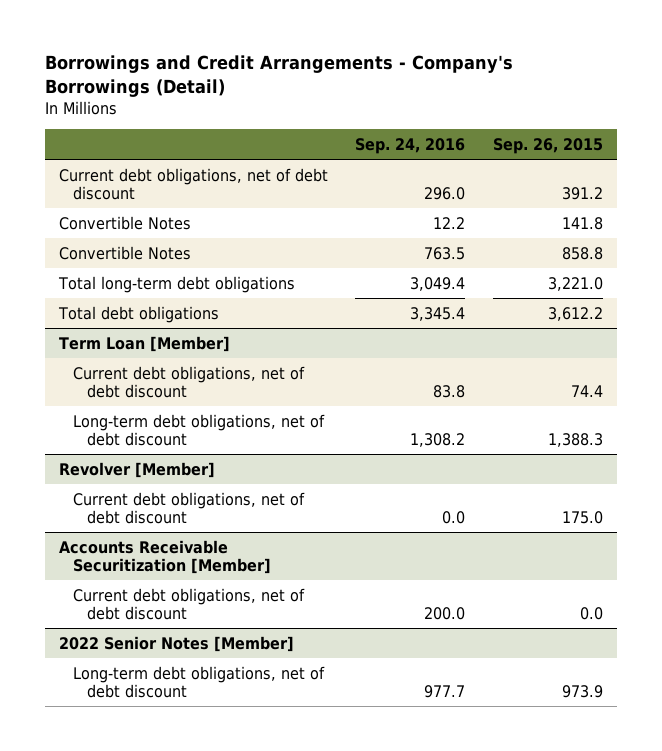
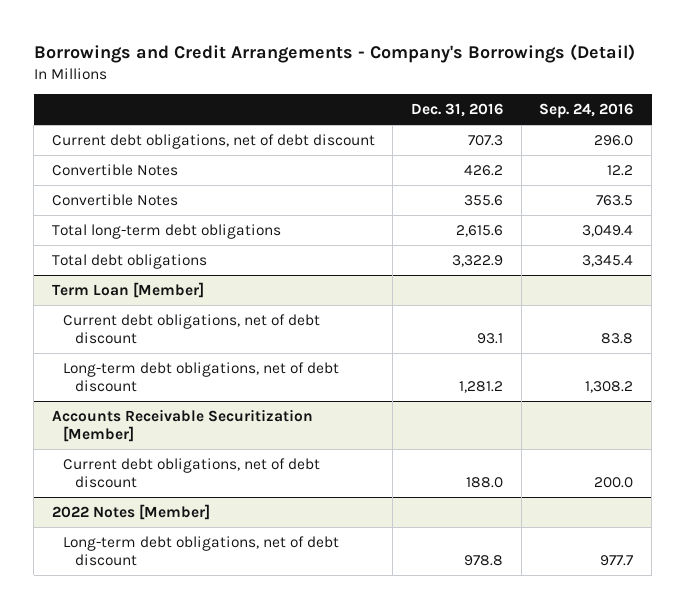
[493,138,604,155] Sep. 26, 2015 -> none
none -> [411,103,504,118] Dec. 31, 2016
[58,461,215,478] Revolver [Member] -> none
[72,491,305,524] Current debt obligations, net of debt discount -> none
[58,635,294,652] 2022 Senior Notes [Member] -> [51,503,210,520] 2022 Notes [Member]

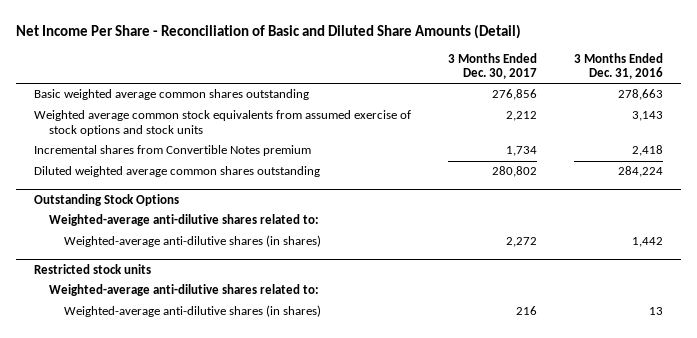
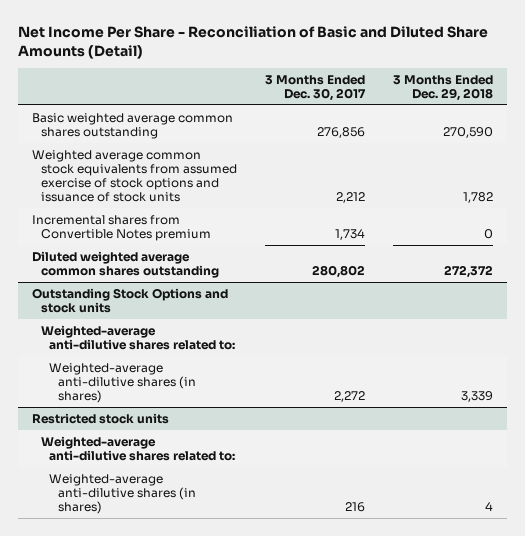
[573,52,663,80] 3 Months Ended Dec. 31, 2016 -> none
none -> [393,74,494,101] 3 Months Ended Dec. 29, 2018
[34,110,412,136] Weighted average common stock equivalents from assumed exercise of stock options and stock units -> [31,149,237,203] Weighted average common stock equivalents from assumed exercise of stock options and issuance of stock units
[34,193,180,206] Outstanding Stock Options -> [31,287,228,313] Outstanding Stock Options and stock units

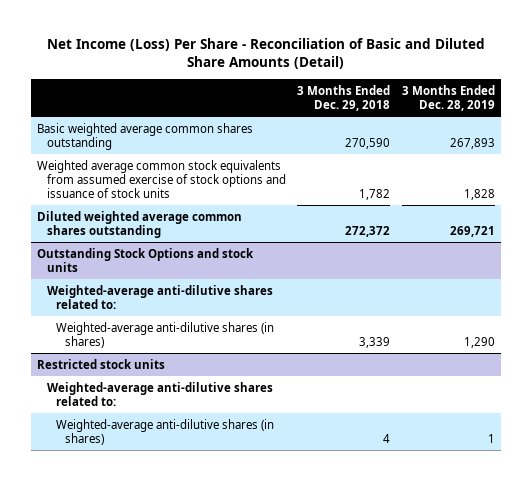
[17,25,488,59] Net Income Per Share - Reconciliation of Basic and Diluted Share Amounts (Detail) -> [47,38,486,70] Net Income (Loss) Per Share - Reconciliation of Basic and Diluted Share Amounts (Detail)
[264,74,366,101] 3 Months Ended Dec. 30, 2017 -> none
none -> [401,84,495,111] 3 Months Ended Dec. 28, 2019
[31,214,211,241] Incremental shares from Convertible Notes premium -> none

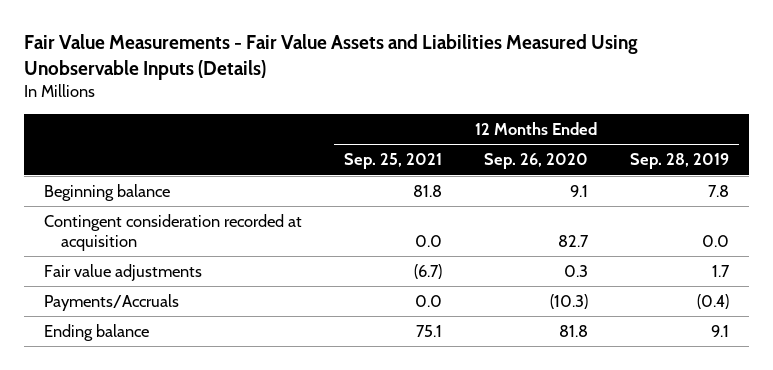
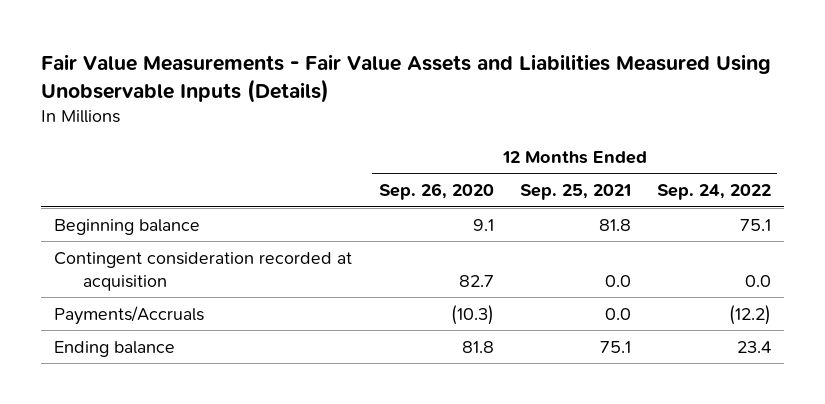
[629,153,729,170] Sep. 28, 2019 -> none
none -> [656,184,771,201] Sep. 24, 2022
[44,263,203,281] Fair value adjustments -> none

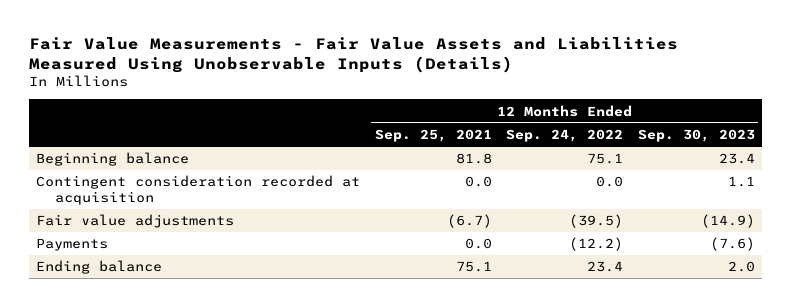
[378,183,494,201] Sep. 26, 2020 -> none
none -> [637,128,755,142] Sep. 30, 2023
none -> [35,214,234,229] Fair value adjustments
[54,305,205,325] Payments/Accruals -> [35,238,108,252] Payments

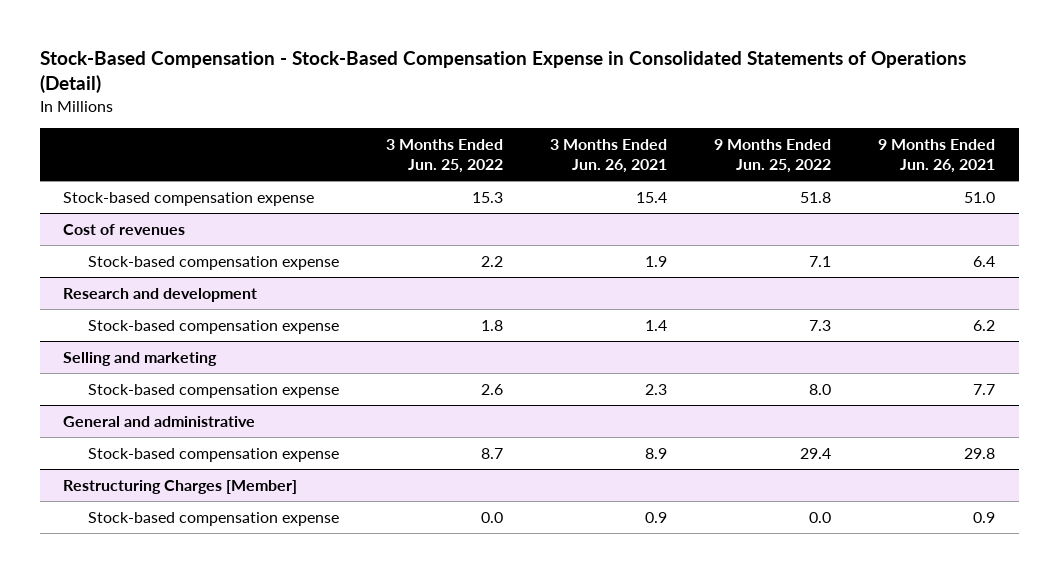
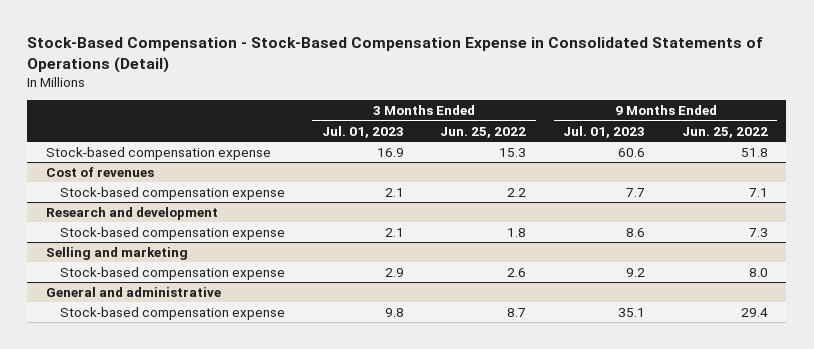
[550,138,668,173] 3 Months Ended Jun. 26, 2021 -> none
[878,138,996,173] 9 Months Ended Jun. 26, 2021 -> none
none -> [321,125,404,138] Jul. 01, 2023
none -> [563,125,646,138] Jul. 01, 2023
[63,480,298,495] Restructuring Charges [Member] -> none
[88,512,340,527] Stock-based compensation expense -> none

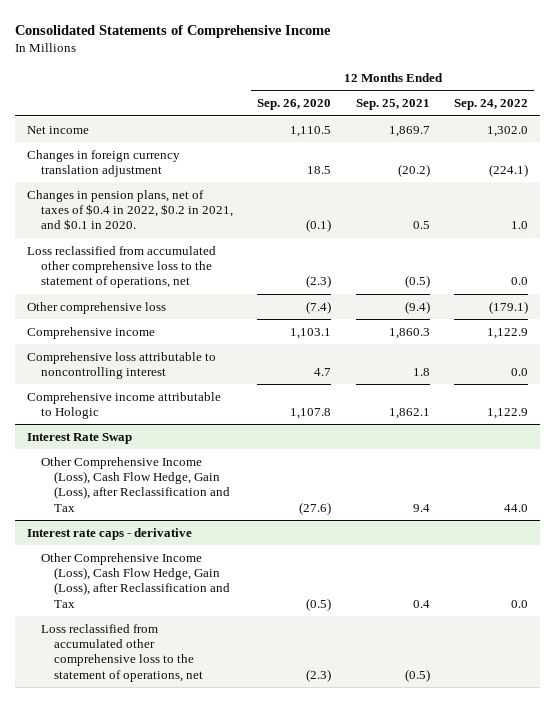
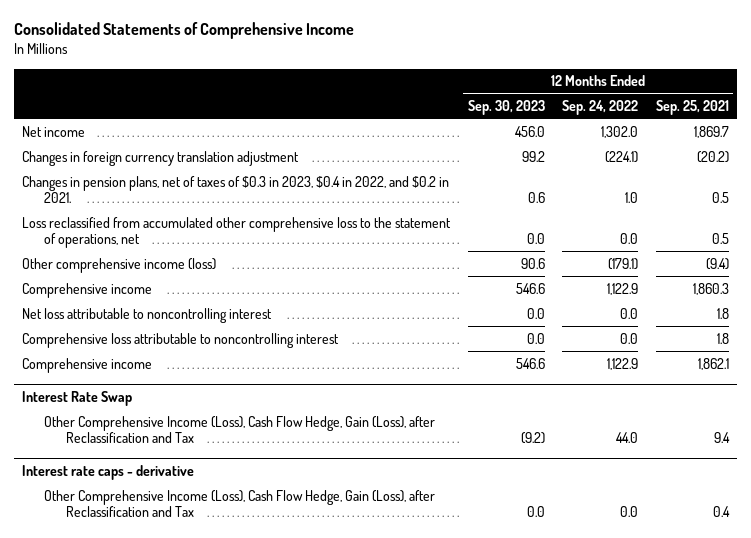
[257,99,332,111] Sep. 26, 2020 -> none
none -> [467,99,545,115] Sep. 30, 2023
[27,189,233,231] Changes in pension plans, net of taxes of $0.4 in 2022, $0.2 in 2021, and $0.1 in 2020. -> [22,175,450,203] Changes in pension plans, net of taxes of $0.3 in 2023, $0.4 in 2022, and $0.2 in 2021.
[404,275,430,289] (0.5) -> [711,232,729,244] 0.5
[27,301,167,314] Other comprehensive loss -> [22,257,217,273] Other comprehensive income (loss)
none -> [22,307,273,323] Net loss attributable to noncontrolling interest
[27,391,222,420] Comprehensive income attributable to Hologic -> [22,357,153,373] Comprehensive income
[40,623,204,682] Loss reclassified from accumulated other comprehensive loss to the statement of operations, net -> none

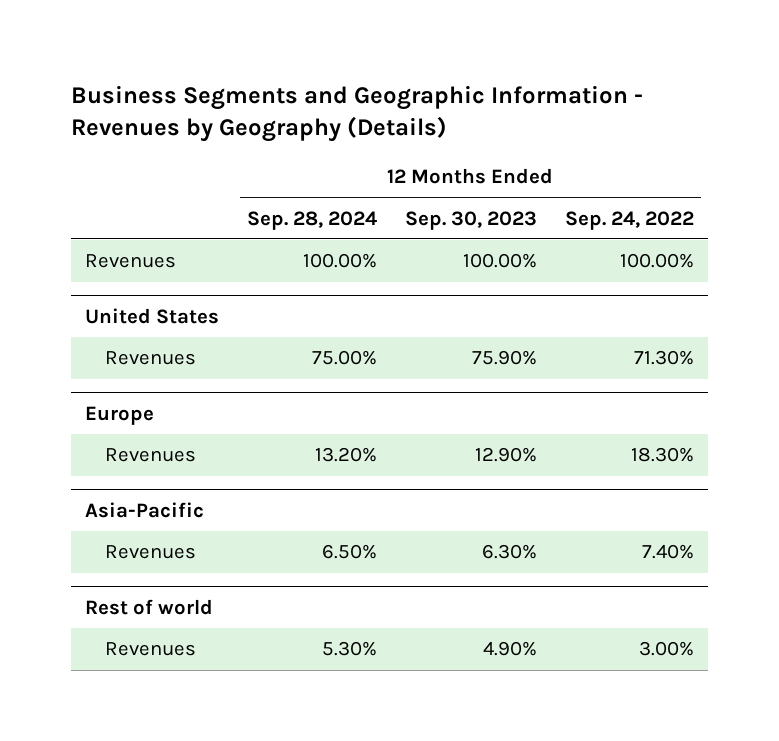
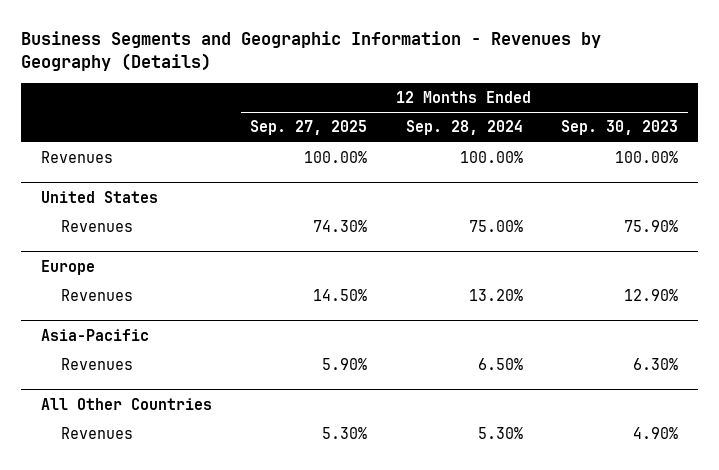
[565,210,695,230] Sep. 24, 2022 -> none
none -> [250,120,368,136] Sep. 27, 2025
[84,598,213,615] Rest of world -> [40,397,212,410] All Other Countries

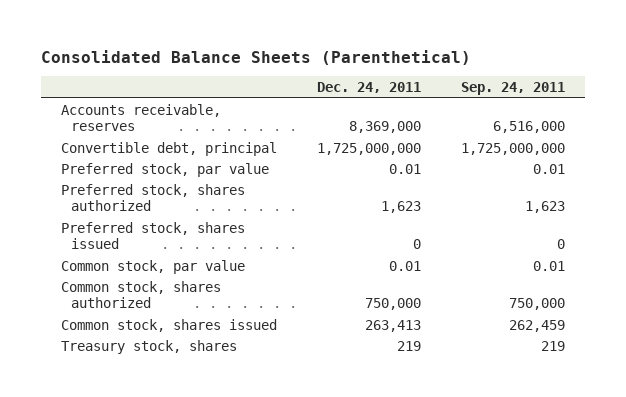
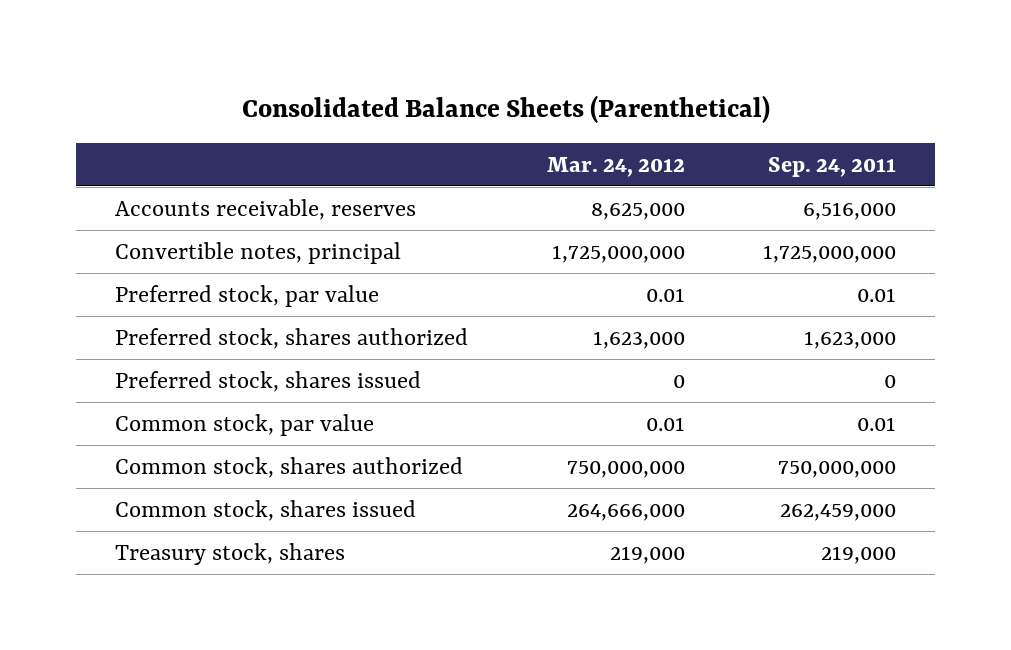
[317,82,422,94] Dec. 24, 2011 -> none
none -> [546,156,685,177] Mar. 24, 2012
[61,141,278,156] Convertible debt, principal -> [115,242,402,265] Convertible notes, principal
[524,201,565,214] 1,623 -> [804,331,897,350] 1,623,000
[508,298,565,311] 750,000 -> [778,461,897,479] 750,000,000
[508,319,565,332] 262,459 -> [780,504,897,522] 262,459,000
[540,340,565,351] 219 -> [821,546,897,565] 219,000

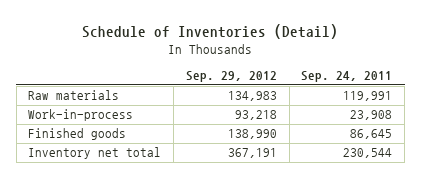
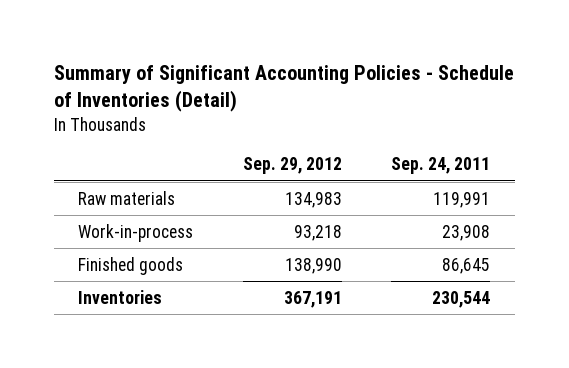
[82,23,339,39] Schedule of Inventories (Detail) -> [53,65,514,113] Summary of Significant Accounting Policies - Schedule of Inventories (Detail)
[28,147,162,160] Inventory net total -> [78,289,163,304] Inventories

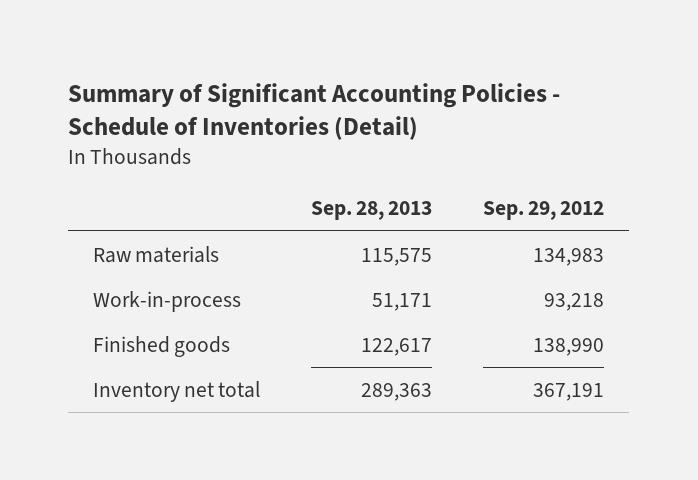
[391,157,491,175] Sep. 24, 2011 -> none
none -> [311,201,433,221] Sep. 28, 2013
[78,289,163,304] Inventories -> [93,380,261,402] Inventory net total

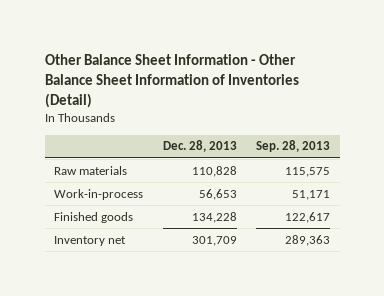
[68,82,561,141] Summary of Significant Accounting Policies - Schedule of Inventories (Detail) -> [44,53,299,108] Other Balance Sheet Information - Other Balance Sheet Information of Inventories (Detail)
[483,201,605,221] Sep. 29, 2012 -> none
none -> [162,140,237,153] Dec. 28, 2013
[93,380,261,402] Inventory net total -> [54,235,127,246] Inventory net

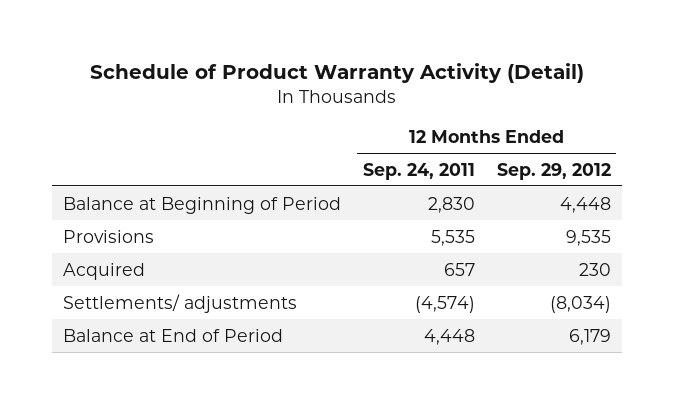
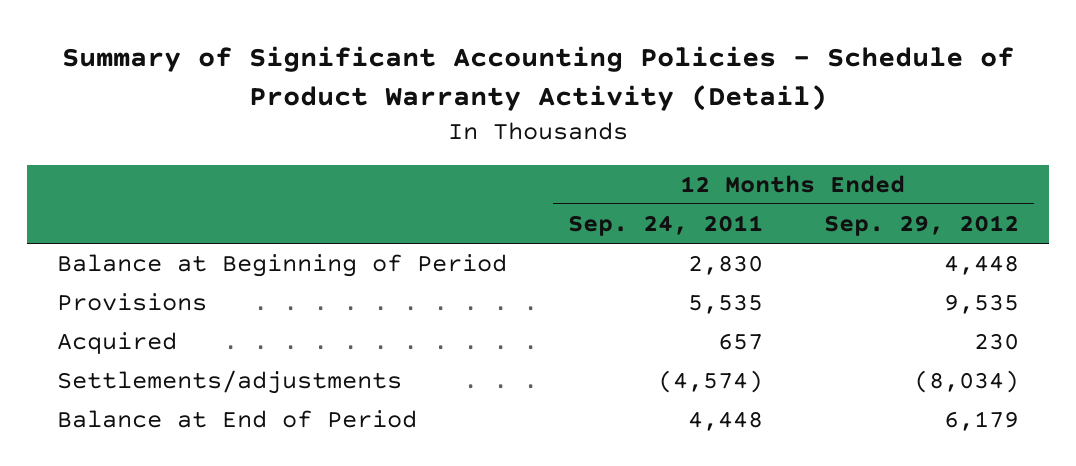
[89,63,584,84] Schedule of Product Warranty Activity (Detail) -> [61,46,1014,112] Summary of Significant Accounting Policies - Schedule of Product Warranty Activity (Detail)
[63,293,298,313] Settlements/ adjustments -> [57,370,403,395] Settlements/adjustments

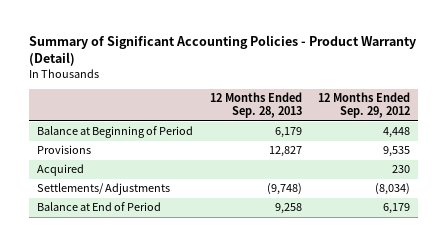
[61,46,1014,112] Summary of Significant Accounting Policies - Schedule of Product Warranty Activity (Detail) -> [29,35,417,67] Summary of Significant Accounting Policies - Product Warranty (Detail)
[567,215,763,237] Sep. 24, 2011 -> none
none -> [209,92,302,119] 12 Months Ended Sep. 28, 2013
[57,370,403,395] Settlements/adjustments -> [37,183,171,196] Settlements/ Adjustments

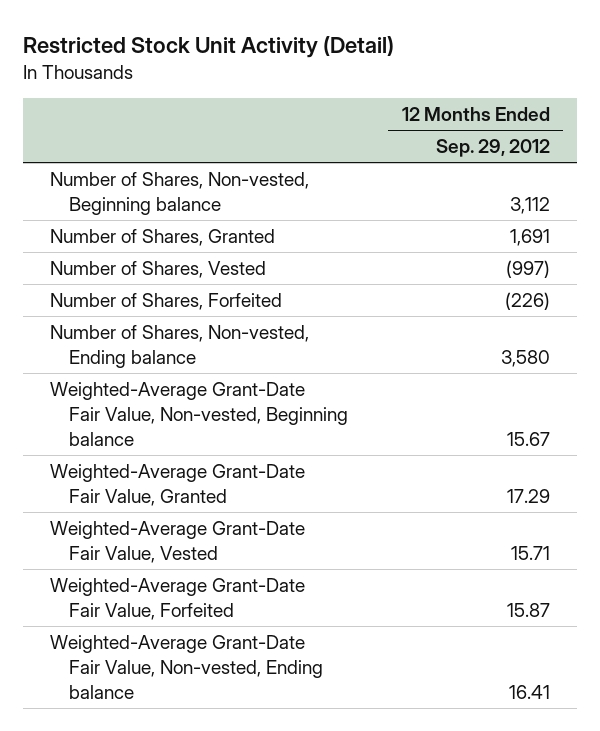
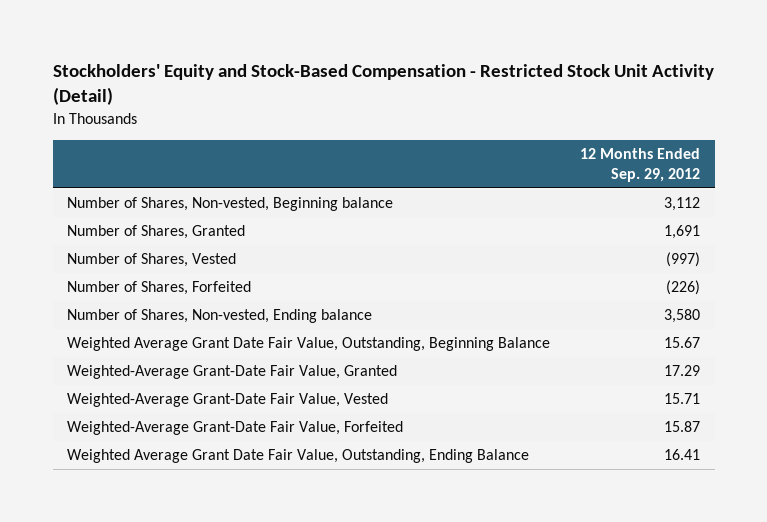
[23,35,395,58] Restricted Stock Unit Activity (Detail) -> [52,64,714,106] Stockholders' Equity and Stock-Based Compensation - Restricted Stock Unit Activity (Detail)
[50,382,348,446] Weighted-Average Grant-Date Fair Value, Non-vested, Beginning balance -> [67,337,551,352] Weighted Average Grant Date Fair Value, Outstanding, Beginning Balance
[50,635,323,699] Weighted-Average Grant-Date Fair Value, Non-vested, Ending balance -> [67,449,530,464] Weighted Average Grant Date Fair Value, Outstanding, Ending Balance

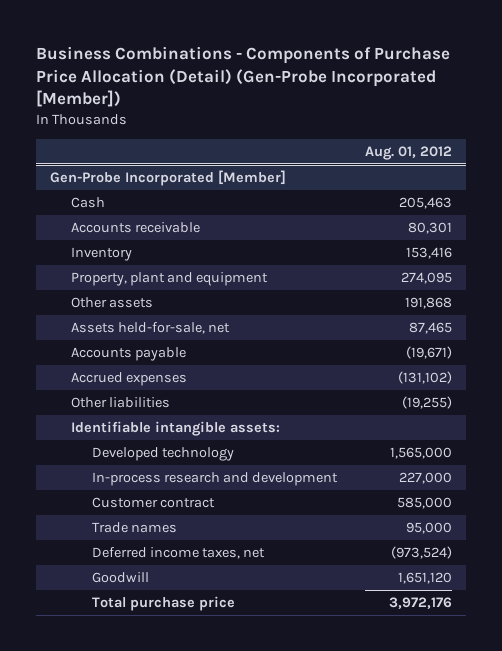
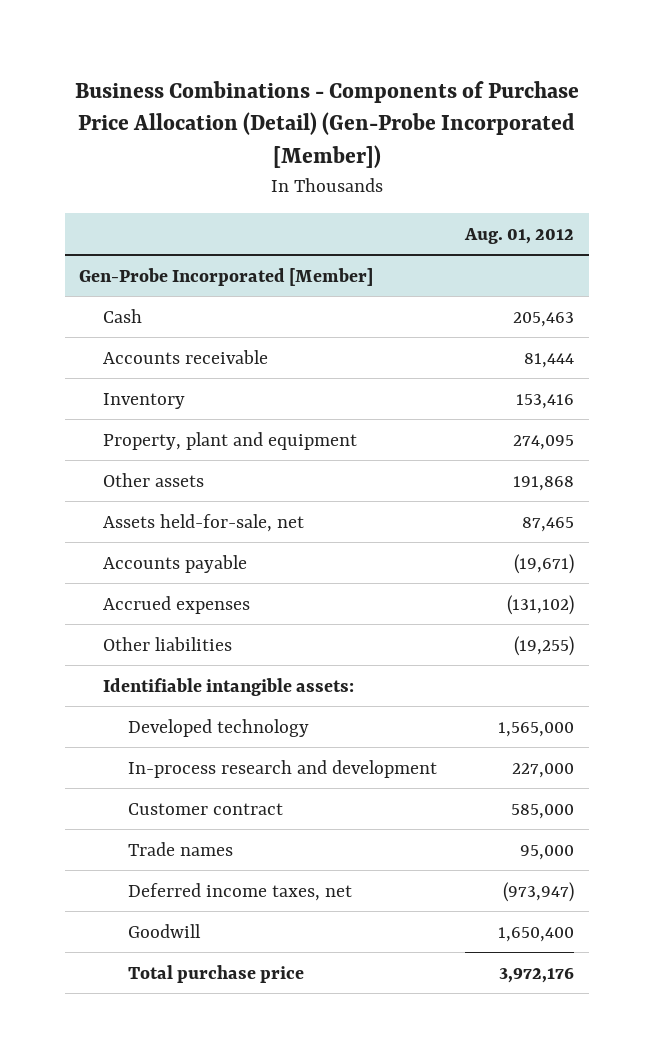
[407,222,452,235] 80,301 -> [524,352,575,368] 81,444
[390,546,452,560] (973,524) -> [503,881,575,902] (973,947)
[397,572,452,585] 1,651,120 -> [498,926,575,942] 1,650,400

